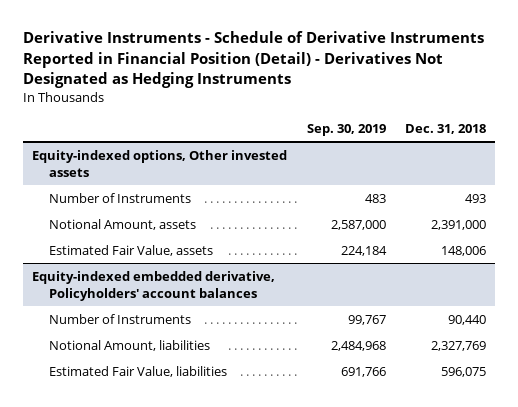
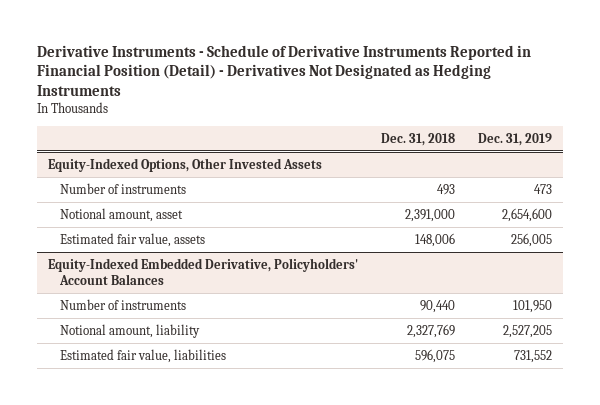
[306,123,386,136] Sep. 30, 2019 -> none
none -> [477,132,552,146] Dec. 31, 2019
[32,149,288,177] Equity-indexed options, Other invested assets -> [48,157,323,172] Equity-Indexed Options, Other Invested Assets
[48,192,191,203] Number of Instruments -> [60,182,187,194] Number of instruments
[48,218,196,230] Notional Amount, assets -> [60,207,184,222] Notional amount, asset
[48,244,213,256] Estimated Fair Value, assets -> [60,232,206,247] Estimated fair value, assets
[32,270,276,301] Equity-indexed embedded derivative, Policyholders' account balances -> [48,257,359,285] Equity-Indexed Embedded Derivative, Policyholders' Account Balances
[48,313,191,324] Number of Instruments -> [60,298,187,310] Number of instruments
[48,339,210,351] Notional Amount, liabilities -> [60,323,201,338] Notional amount, liability
[48,365,227,377] Estimated Fair Value, liabilities -> [60,348,227,363] Estimated fair value, liabilities

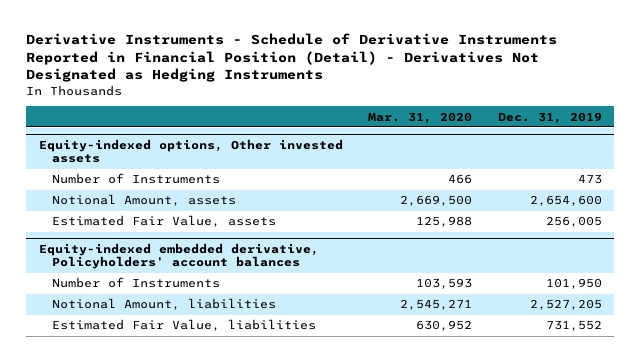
[381,132,456,146] Dec. 31, 2018 -> none
none -> [368,111,473,124] Mar. 31, 2020
[48,157,323,172] Equity-Indexed Options, Other Invested Assets -> [38,139,343,164] Equity-indexed options, Other invested assets
[60,182,187,194] Number of instruments -> [52,173,221,185] Number of Instruments
[60,207,184,222] Notional amount, asset -> [52,194,237,207] Notional Amount, assets
[60,232,206,247] Estimated fair value, assets -> [52,215,277,228] Estimated Fair Value, assets
[48,257,359,285] Equity-Indexed Embedded Derivative, Policyholders' Account Balances -> [38,243,319,270] Equity-indexed embedded derivative, Policyholders' account balances
[60,298,187,310] Number of instruments -> [52,277,221,289] Number of Instruments
[60,323,201,338] Notional amount, liability -> [52,298,277,311] Notional Amount, liabilities
[60,348,227,363] Estimated fair value, liabilities -> [52,319,317,332] Estimated Fair Value, liabilities

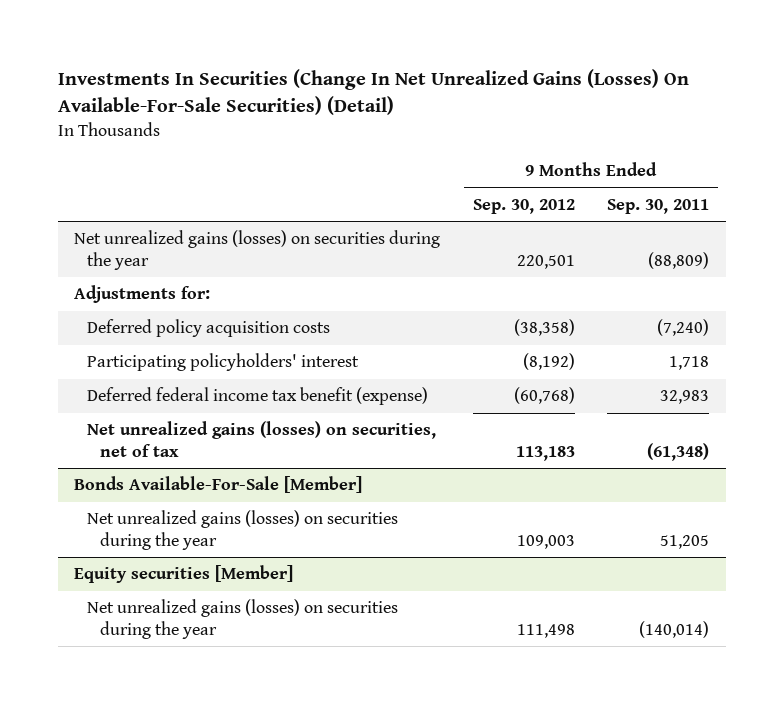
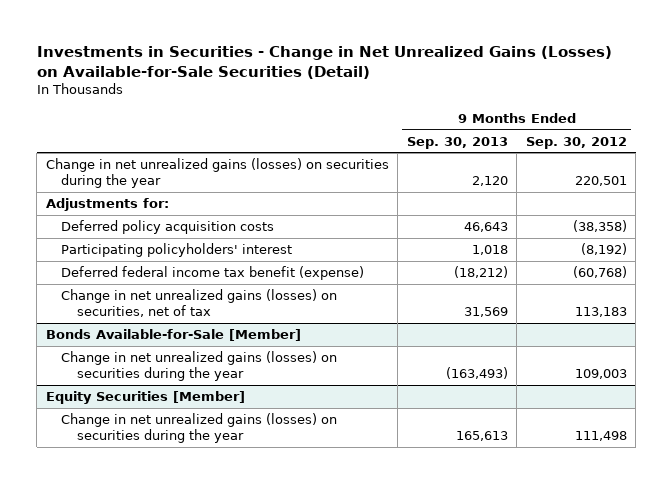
[57,68,689,116] Investments In Securities (Change In Net Unrealized Gains (Losses) On Available-For-Sale Securities) (Detail) -> [36,45,612,79] Investments in Securities - Change in Net Unrealized Gains (Losses) on Available-for-Sale Securities (Detail)
[607,198,710,214] Sep. 30, 2011 -> none
none -> [406,136,508,149] Sep. 30, 2013
[73,230,440,270] Net unrealized gains (losses) on securities during the year -> [45,158,389,189] Change in net unrealized gains (losses) on securities during the year
[86,421,436,457] Net unrealized gains (losses) on securities, net of tax -> [61,289,338,318] Change in net unrealized gains (losses) on securities, net of tax
[73,476,362,494] Bonds Available-For-Sale [Member] -> [45,329,301,342] Bonds Available-for-Sale [Member]
[86,510,398,550] Net unrealized gains (losses) on securities during the year -> [61,351,338,382] Change in net unrealized gains (losses) on securities during the year
[73,565,293,584] Equity securities [Member] -> [45,391,245,405] Equity Securities [Member]
[86,599,398,639] Net unrealized gains (losses) on securities during the year -> [61,413,338,444] Change in net unrealized gains (losses) on securities during the year

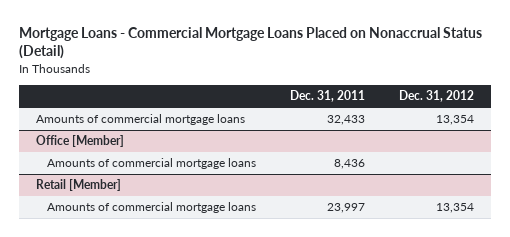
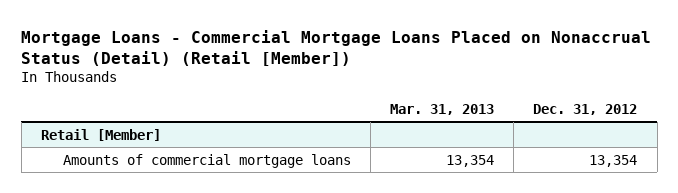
[18,26,482,60] Mortgage Loans - Commercial Mortgage Loans Placed on Nonaccrual Status (Detail) -> [21,29,652,66] Mortgage Loans - Commercial Mortgage Loans Placed on Nonaccrual Status (Detail) (Retail [Member])
[290,90,366,103] Dec. 31, 2011 -> none
none -> [390,103,495,115] Mar. 31, 2013
[35,114,245,126] Amounts of commercial mortgage loans -> none
[35,135,124,148] Office [Member] -> none
[47,158,257,170] Amounts of commercial mortgage loans -> none

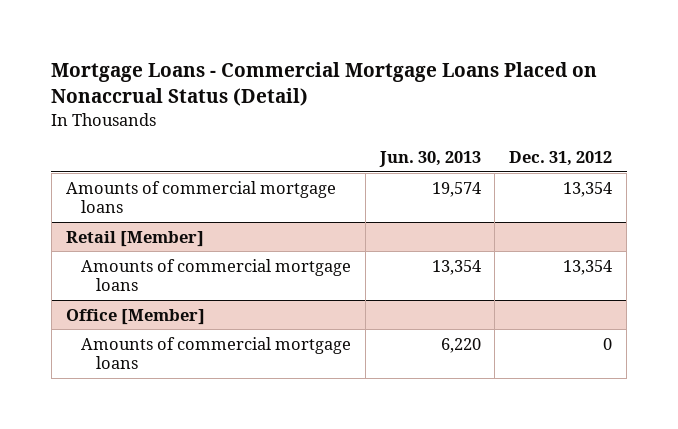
[21,29,652,66] Mortgage Loans - Commercial Mortgage Loans Placed on Nonaccrual Status (Detail) (Retail [Member]) -> [51,62,598,107] Mortgage Loans - Commercial Mortgage Loans Placed on Nonaccrual Status (Detail)
[390,103,495,115] Mar. 31, 2013 -> none
none -> [378,151,481,168] Jun. 30, 2013
none -> [65,180,336,214] Amounts of commercial mortgage loans
none -> [65,308,205,325] Office [Member]
none -> [81,336,352,370] Amounts of commercial mortgage loans

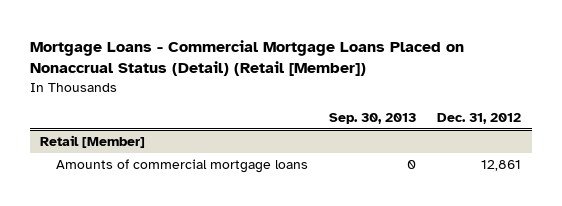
[51,62,598,107] Mortgage Loans - Commercial Mortgage Loans Placed on Nonaccrual Status (Detail) -> [29,39,464,77] Mortgage Loans - Commercial Mortgage Loans Placed on Nonaccrual Status (Detail) (Retail [Member])
[378,151,481,168] Jun. 30, 2013 -> none
none -> [329,112,417,124] Sep. 30, 2013
[65,180,336,214] Amounts of commercial mortgage loans -> none
[65,308,205,325] Office [Member] -> none
[81,336,352,370] Amounts of commercial mortgage loans -> none
[563,259,613,275] 13,354 -> [481,160,522,172] 12,861

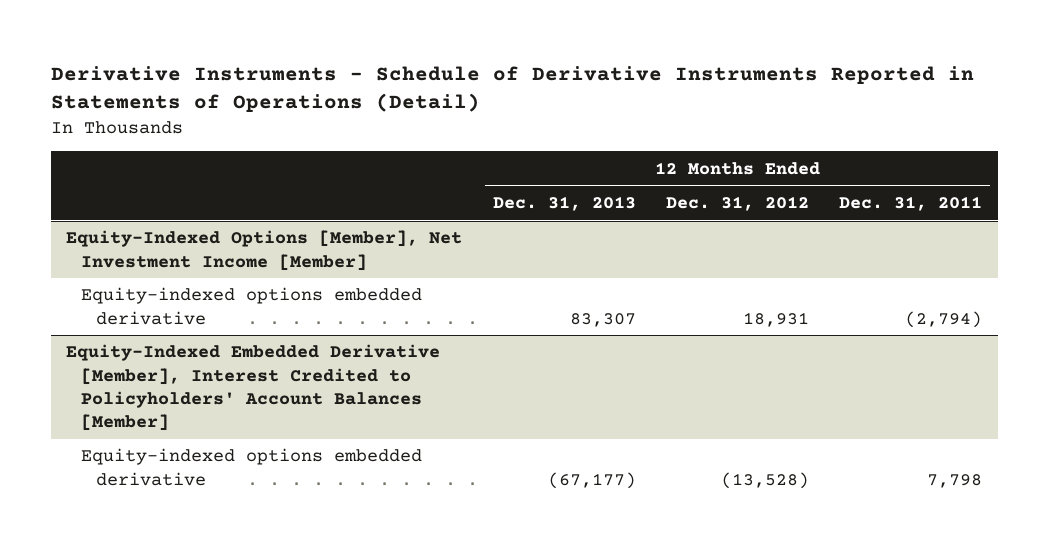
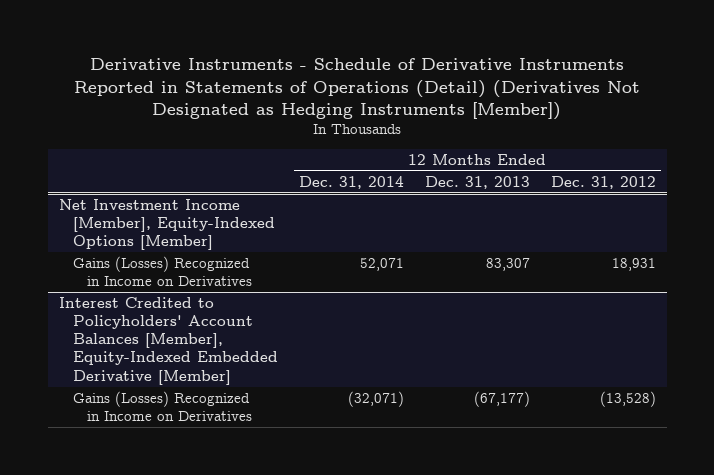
[51,65,975,113] Derivative Instruments - Schedule of Derivative Instruments Reported in Statements of Operations (Detail) -> [74,58,641,120] Derivative Instruments - Schedule of Derivative Instruments Reported in Statements of Operations (Detail) (Derivatives Not Designated as Hedging Instruments [Member])
[839,195,983,211] Dec. 31, 2011 -> none
none -> [298,175,404,189] Dec. 31, 2014
[66,230,463,271] Equity-Indexed Options [Member], Net Investment Income [Member] -> [58,198,275,251] Net Investment Income [Member], Equity-Indexed Options [Member]
[81,287,423,325] Equity-indexed options embedded derivative -> [72,255,253,287] Gains (Losses) Recognized in Income on Derivatives
[66,344,441,431] Equity-Indexed Embedded Derivative [Member], Interest Credited to Policyholders' Account Balances [Member] -> [58,296,278,385] Interest Credited to Policyholders' Account Balances [Member], Equity-Indexed Embedded Derivative [Member]
[81,448,423,486] Equity-indexed options embedded derivative -> [72,390,253,422] Gains (Losses) Recognized in Income on Derivatives

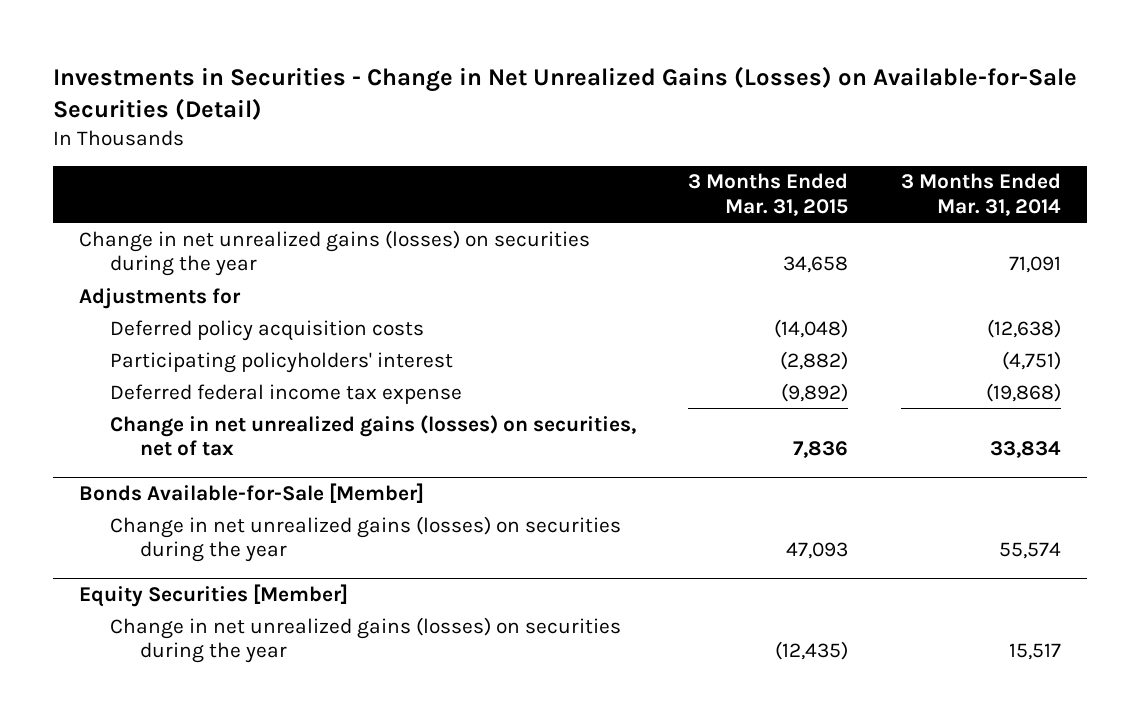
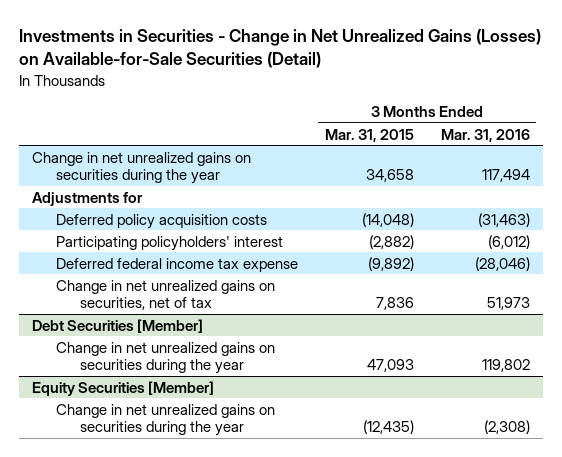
[900,173,1061,217] 3 Months Ended Mar. 31, 2014 -> none
none -> [440,128,530,142] Mar. 31, 2016
[78,229,590,277] Change in net unrealized gains (losses) on securities during the year -> [32,151,252,185] Change in net unrealized gains on securities during the year
[109,414,636,457] Change in net unrealized gains (losses) on securities, net of tax -> [56,279,276,311] Change in net unrealized gains on securities, net of tax
[78,482,424,503] Bonds Available-for-Sale [Member] -> [32,318,204,333] Debt Securities [Member]
[109,515,621,563] Change in net unrealized gains (losses) on securities during the year -> [56,341,276,375] Change in net unrealized gains on securities during the year
[109,616,621,664] Change in net unrealized gains (losses) on securities during the year -> [56,403,276,437] Change in net unrealized gains on securities during the year

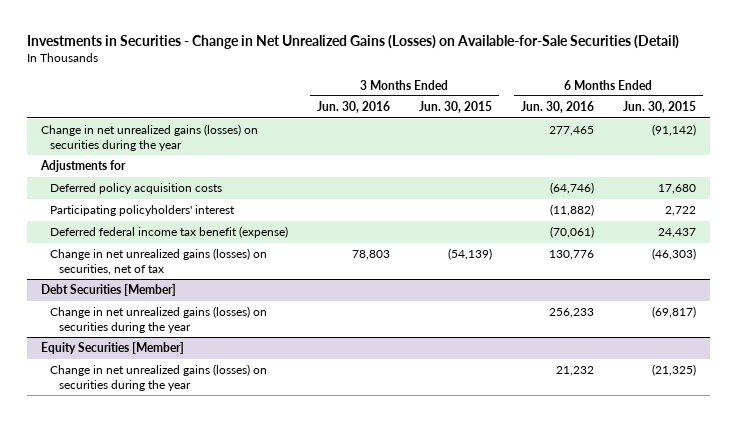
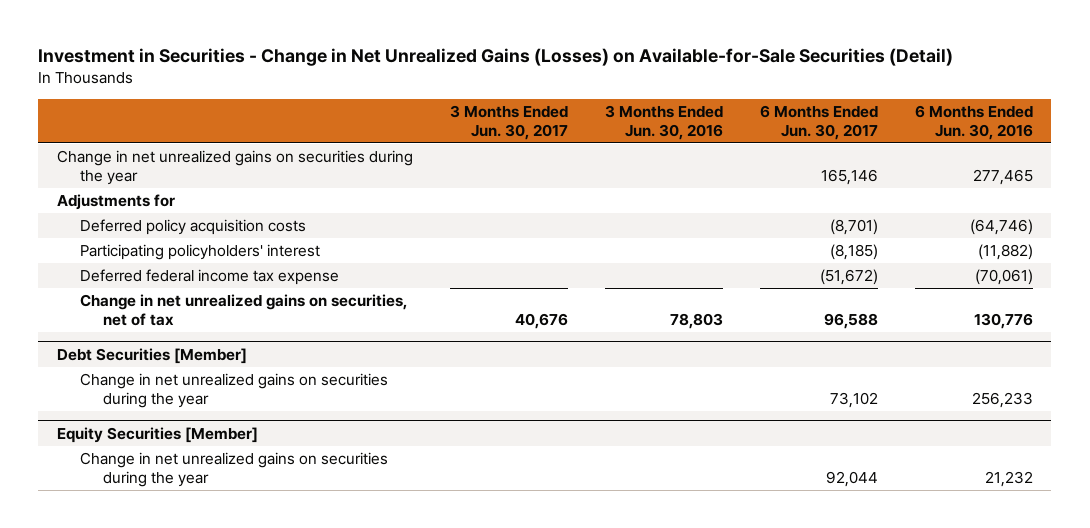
[26,34,679,49] Investments in Securities - Change in Net Unrealized Gains (Losses) on Available-for-Sale Securities (Detail) -> [38,48,954,67] Investment in Securities - Change in Net Unrealized Gains (Losses) on Available-for-Sale Securities (Detail)
[418,101,492,114] Jun. 30, 2015 -> none
[622,101,696,114] Jun. 30, 2015 -> none
none -> [449,104,568,140] 3 Months Ended Jun. 30, 2017
none -> [759,104,878,140] 6 Months Ended Jun. 30, 2017
[41,124,259,151] Change in net unrealized gains (losses) on securities during the year -> [56,150,413,186] Change in net unrealized gains on securities during the year
[49,226,288,239] Deferred federal income tax benefit (expense) -> [79,269,339,286] Deferred federal income tax expense
[49,248,267,275] Change in net unrealized gains (losses) on securities, net of tax -> [79,294,407,327] Change in net unrealized gains on securities, net of tax
[49,306,267,333] Change in net unrealized gains (losses) on securities during the year -> [79,373,388,409] Change in net unrealized gains on securities during the year
[49,364,267,391] Change in net unrealized gains (losses) on securities during the year -> [79,452,388,488] Change in net unrealized gains on securities during the year

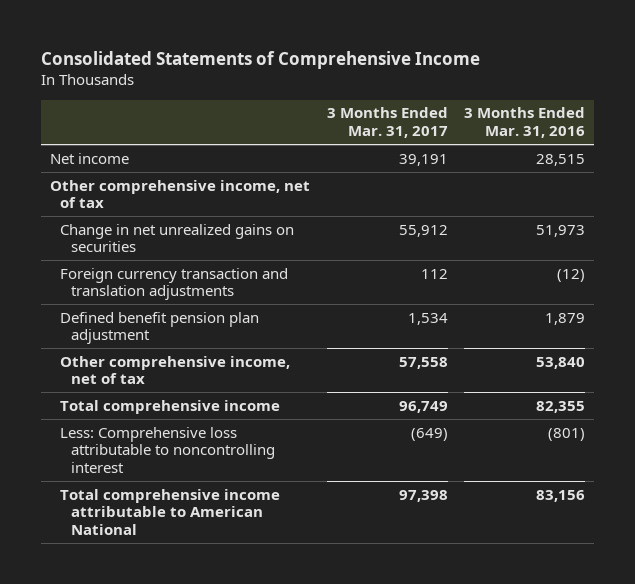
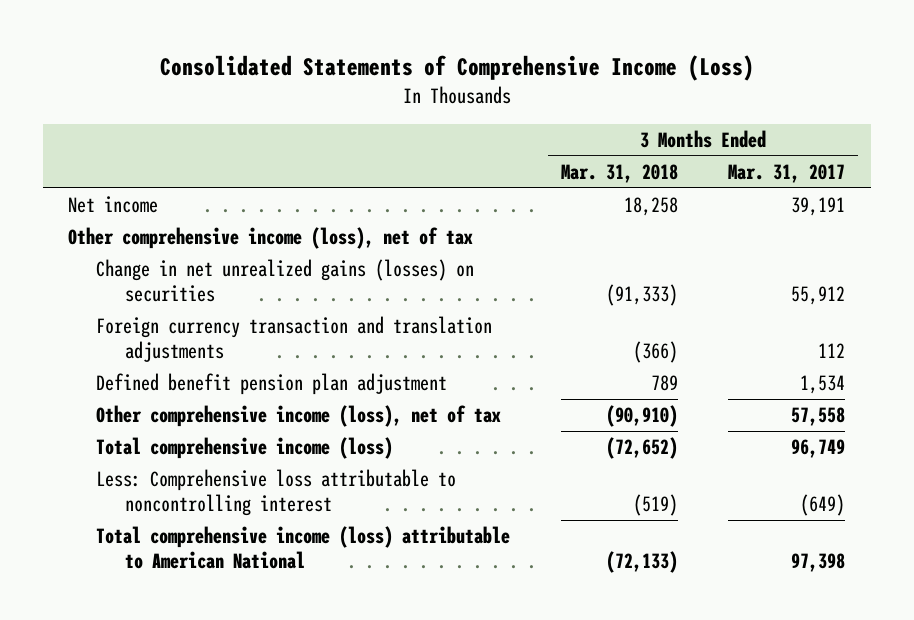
[41,50,481,69] Consolidated Statements of Comprehensive Income -> [159,55,754,82] Consolidated Statements of Comprehensive Income (Loss)
[464,107,586,139] 3 Months Ended Mar. 31, 2016 -> none
none -> [560,164,678,184] Mar. 31, 2018
[49,179,310,209] Other comprehensive income, net of tax -> [68,227,474,250] Other comprehensive income (loss), net of tax
[60,223,295,253] Change in net unrealized gains on securities -> [96,259,475,302] Change in net unrealized gains (losses) on securities
[60,355,291,385] Other comprehensive income, net of tax -> [96,405,502,428] Other comprehensive income (loss), net of tax
[60,399,281,414] Total comprehensive income -> [96,437,394,460] Total comprehensive income (loss)
[60,488,281,536] Total comprehensive income attributable to American National -> [96,526,511,569] Total comprehensive income (loss) attributable to American National

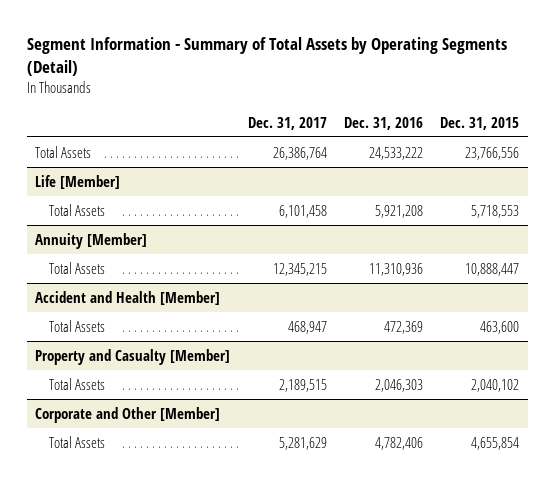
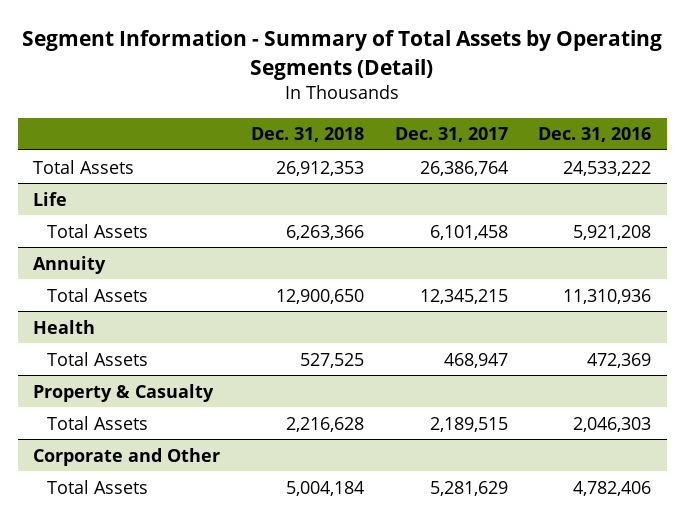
[440,116,520,130] Dec. 31, 2015 -> none
none -> [251,127,365,143] Dec. 31, 2018
[35,174,121,189] Life [Member] -> [33,191,68,206] Life
[35,232,148,249] Annuity [Member] -> [33,255,107,274] Annuity
[35,290,221,305] Accident and Health [Member] -> [33,319,96,334] Health
[35,348,231,365] Property and Casualty [Member] -> [33,383,215,402] Property & Casualty
[35,406,221,423] Corporate and Other [Member] -> [33,447,221,466] Corporate and Other

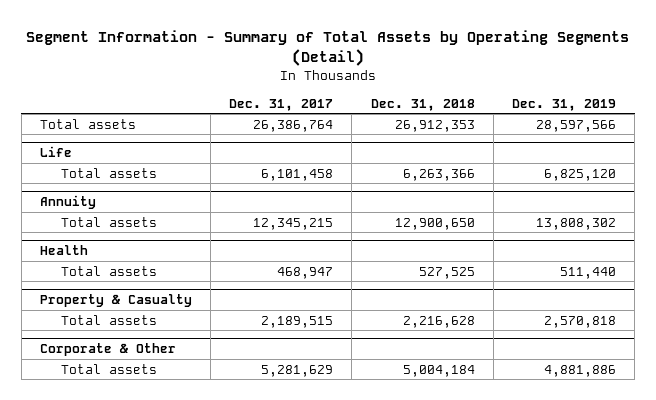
[538,127,652,143] Dec. 31, 2016 -> none
none -> [511,98,616,111] Dec. 31, 2019
[33,159,135,174] Total Assets -> [39,118,136,129] Total assets
[47,223,149,238] Total Assets -> [60,167,157,178] Total assets
[47,287,149,302] Total Assets -> [60,216,157,227] Total assets
[47,351,149,366] Total Assets -> [60,265,157,276] Total assets
[47,415,149,430] Total Assets -> [60,314,157,325] Total assets
[33,447,221,466] Corporate and Other -> [39,343,176,357] Corporate & Other
[47,479,149,494] Total Assets -> [60,363,157,374] Total assets

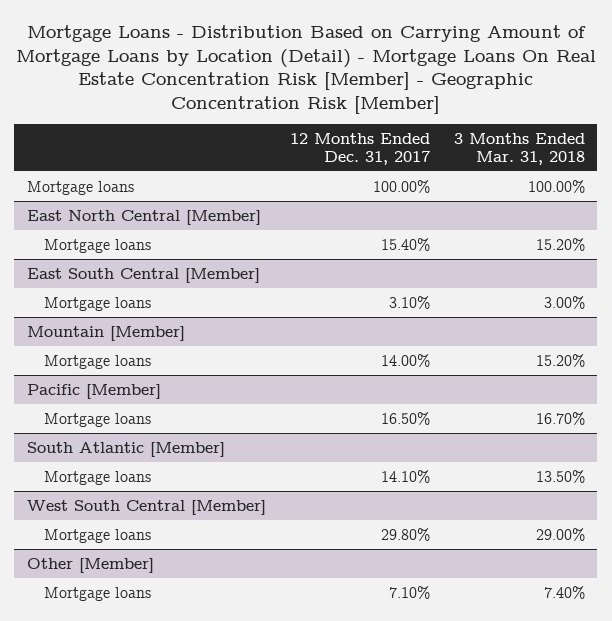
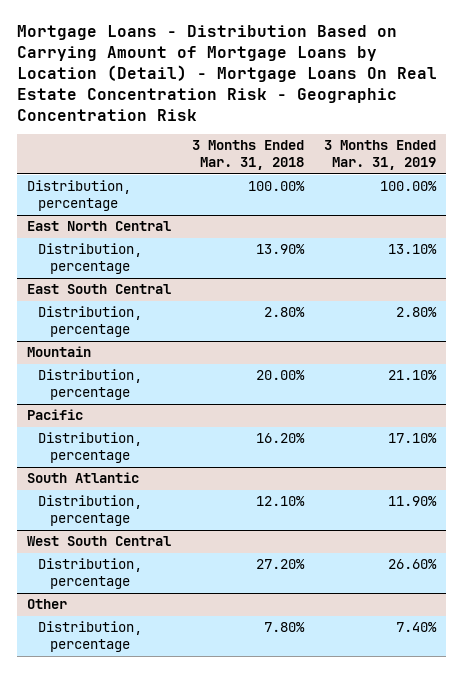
[15,25,596,115] Mortgage Loans - Distribution Based on Carrying Amount of Mortgage Loans by Location (Detail) - Mortgage Loans On Real Estate Concentration Risk [Member] - Geographic Concentration Risk [Member] -> [16,25,437,121] Mortgage Loans - Distribution Based on Carrying Amount of Mortgage Loans by Location (Detail) - Mortgage Loans On Real Estate Concentration Risk - Geographic Concentration Risk
[289,133,430,165] 12 Months Ended Dec. 31, 2017 -> none
none -> [324,140,437,171] 3 Months Ended Mar. 31, 2019
[43,238,151,253] Mortgage loans -> none
[43,296,151,311] Mortgage loans -> none
[43,354,151,369] Mortgage loans -> none
[43,412,151,427] Mortgage loans -> none
[43,470,151,485] Mortgage loans -> none
[43,528,151,543] Mortgage loans -> none
[43,586,151,601] Mortgage loans -> none
[26,180,134,195] Mortgage loans -> [26,180,131,212] Distribution, percentage
[26,209,261,225] East North Central [Member] -> [26,221,171,232] East North Central
none -> [38,243,143,275] Distribution, percentage
[26,267,260,283] East South Central [Member] -> [26,284,171,295] East South Central
none -> [38,306,143,338] Distribution, percentage
[26,325,185,341] Mountain [Member] -> [26,346,91,358] Mountain
none -> [38,369,143,401] Distribution, percentage
[26,383,161,399] Pacific [Member] -> [26,409,83,421] Pacific
none -> [38,432,143,464] Distribution, percentage
[26,441,225,457] South Atlantic [Member] -> [26,472,139,484] South Atlantic
none -> [38,495,143,527] Distribution, percentage
[26,499,266,515] West South Central [Member] -> [26,536,171,547] West South Central
none -> [38,558,143,590] Distribution, percentage
[26,557,154,573] Other [Member] -> [26,599,67,610] Other
none -> [38,621,143,653] Distribution, percentage

